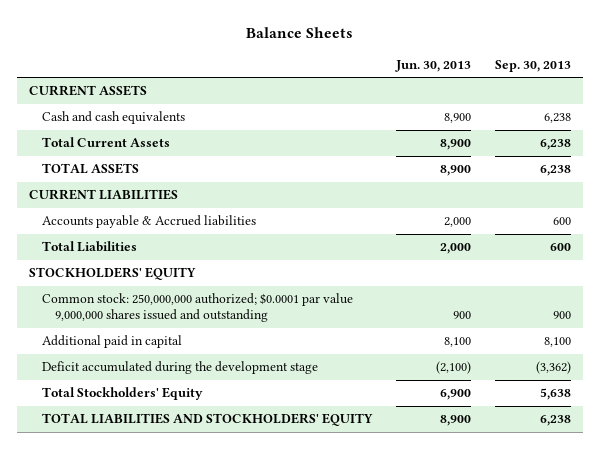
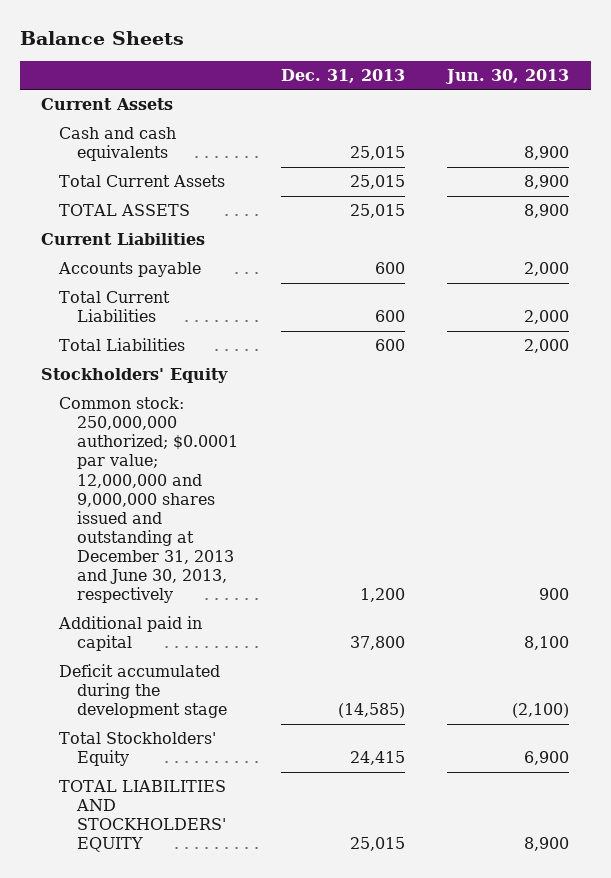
[494,59,571,72] Sep. 30, 2013 -> none
none -> [280,68,405,83] Dec. 31, 2013
[29,85,148,97] CURRENT ASSETS -> [41,98,174,111] Current Assets
[29,189,179,201] CURRENT LIABILITIES -> [41,233,206,246] Current Liabilities
[41,215,256,229] Accounts payable & Accrued liabilities -> [58,262,202,278] Accounts payable
none -> [59,291,171,323] Total Current Liabilities
[29,267,197,281] STOCKHOLDERS' EQUITY -> [41,368,229,384] Stockholders' Equity
[41,293,353,323] Common stock: 250,000,000 authorized; $0.0001 par value 9,000,000 shares issued and outstanding -> [59,397,238,604] Common stock: 250,000,000 authorized; $0.0001 par value; 12,000,000 and 9,000,000 shares issued and outstanding at December 31, 2013 and June 30, 2013, respectively

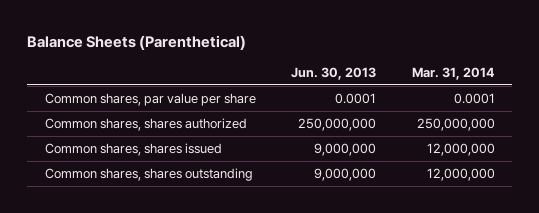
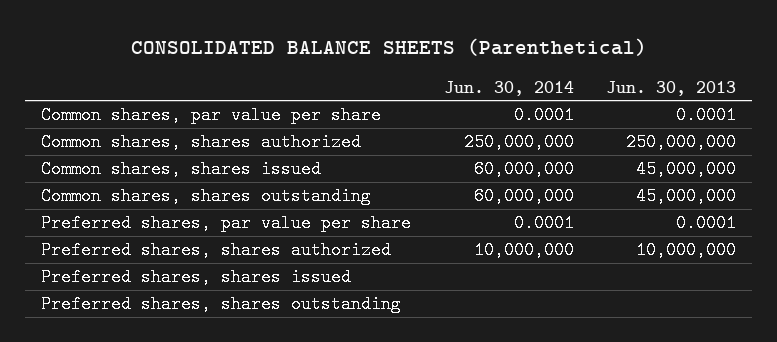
[26,34,246,50] Balance Sheets (Parenthetical) -> [130,38,647,57] CONSOLIDATED BALANCE SHEETS (Parenthetical)
[411,66,495,80] Mar. 31, 2014 -> none
none -> [443,80,574,96] Jun. 30, 2014
[314,143,377,157] 9,000,000 -> [636,160,737,179] 45,000,000
[314,168,377,182] 9,000,000 -> [636,187,737,206] 45,000,000
none -> [41,214,412,233] Preferred shares, par value per share
none -> [41,241,392,260] Preferred shares, shares authorized
none -> [41,268,352,287] Preferred shares, shares issued
none -> [41,295,402,314] Preferred shares, shares outstanding

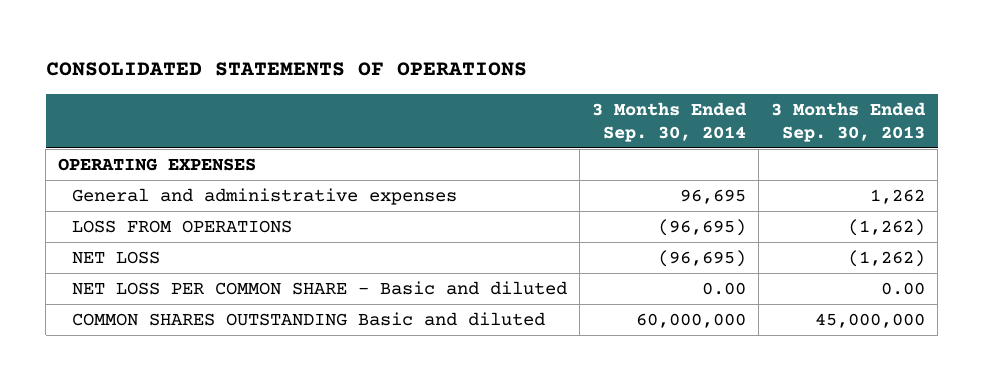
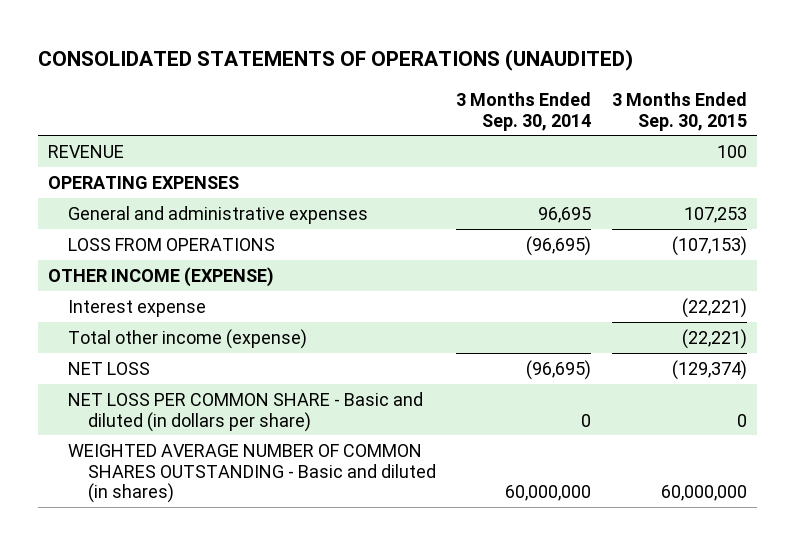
[45,62,527,77] CONSOLIDATED STATEMENTS OF OPERATIONS -> [37,48,633,71] CONSOLIDATED STATEMENTS OF OPERATIONS (UNAUDITED)
[771,101,927,143] 3 Months Ended Sep. 30, 2013 -> none
none -> [612,91,748,131] 3 Months Ended Sep. 30, 2015
none -> [48,144,125,158] REVENUE
none -> [48,266,275,287] OTHER INCOME (EXPENSE)
none -> [67,299,206,317] Interest expense
none -> [67,328,307,349] Total other income (expense)
[72,280,568,295] NET LOSS PER COMMON SHARE - Basic and diluted -> [67,391,423,432] NET LOSS PER COMMON SHARE - Basic and diluted (in dollars per share)
[702,281,747,295] 0.00 -> [581,413,592,427] 0
[72,311,546,326] COMMON SHARES OUTSTANDING Basic and diluted -> [67,443,436,504] WEIGHTED AVERAGE NUMBER OF COMMON SHARES OUTSTANDING - Basic and diluted (in shares)

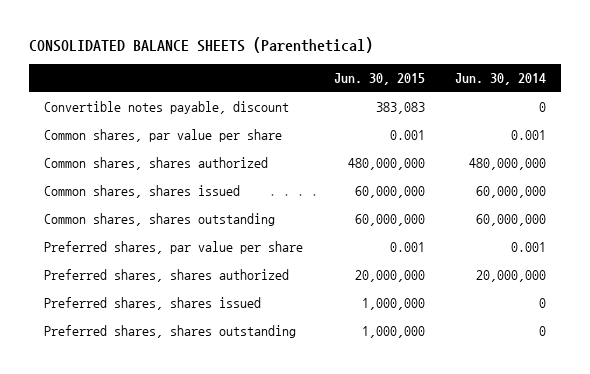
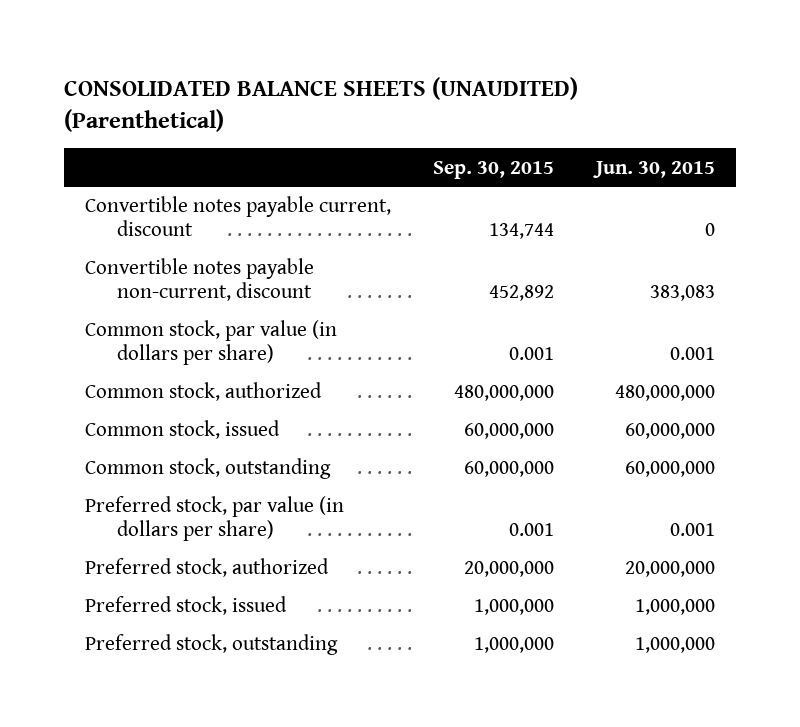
[29,37,374,54] CONSOLIDATED BALANCE SHEETS (Parenthetical) -> [64,77,579,132] CONSOLIDATED BALANCE SHEETS (UNAUDITED) (Parenthetical)
[454,73,546,86] Jun. 30, 2014 -> none
none -> [433,160,555,179] Sep. 30, 2015
[44,101,290,115] Convertible notes payable, discount -> [85,196,392,237] Convertible notes payable current, discount
[375,102,425,115] 383,083 -> [705,223,716,237] 0
none -> [85,258,315,302] Convertible notes payable non-current, discount
[44,129,283,143] Common shares, par value per share -> [85,320,338,366] Common stock, par value (in dollars per share)
[44,157,269,171] Common shares, shares authorized -> [85,382,323,402] Common stock, authorized
[44,185,241,199] Common shares, shares issued -> [85,420,281,440] Common stock, issued
[44,213,276,227] Common shares, shares outstanding -> [85,458,332,480] Common stock, outstanding
[44,241,304,255] Preferred shares, par value per share -> [85,496,345,542] Preferred stock, par value (in dollars per share)
[44,269,290,283] Preferred shares, shares authorized -> [85,558,330,578] Preferred stock, authorized
[44,297,262,311] Preferred shares, shares issued -> [85,596,288,616] Preferred stock, issued
[44,325,297,339] Preferred shares, shares outstanding -> [85,634,339,656] Preferred stock, outstanding

